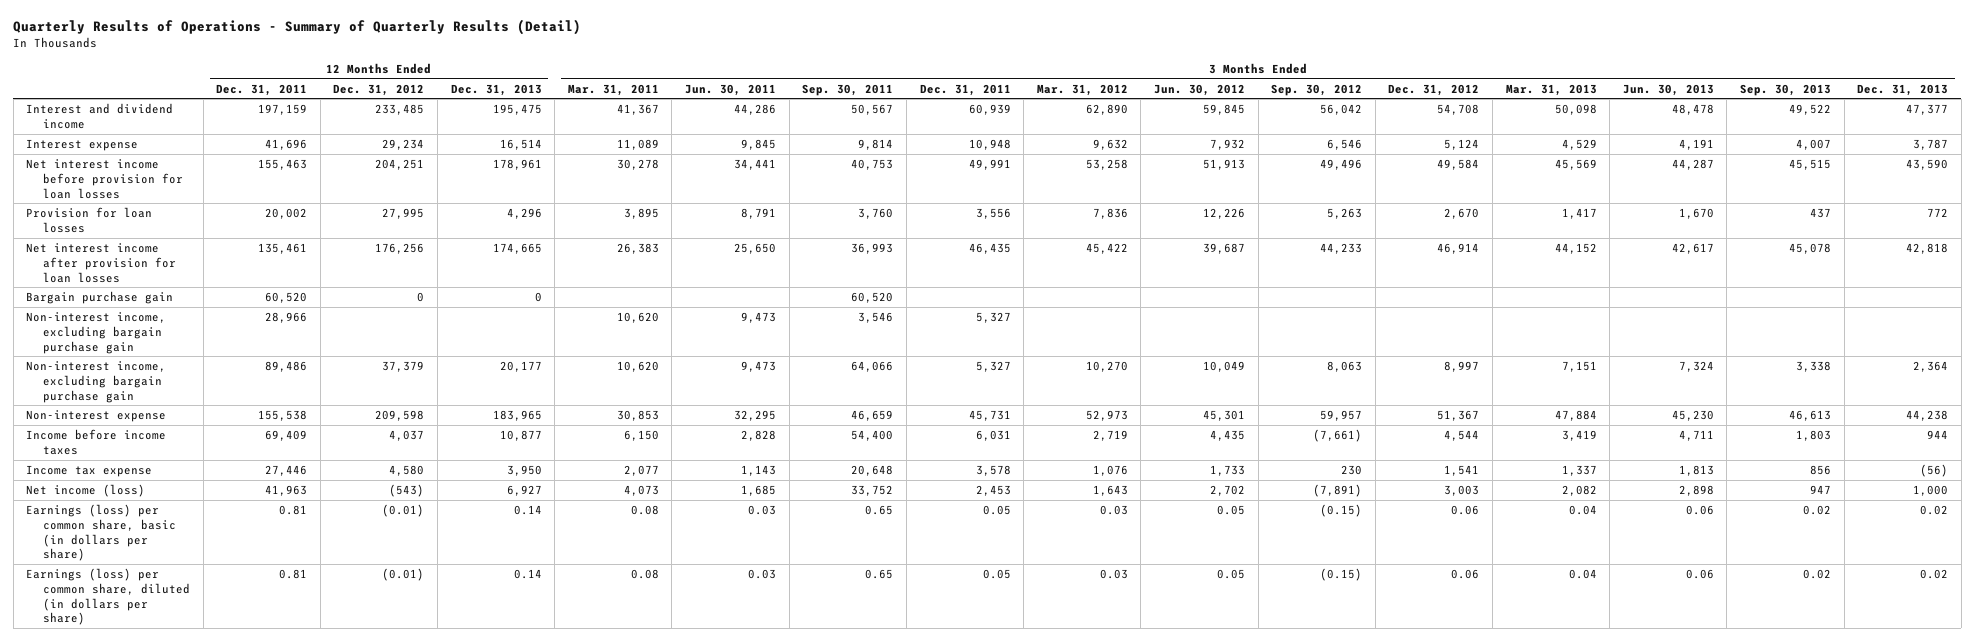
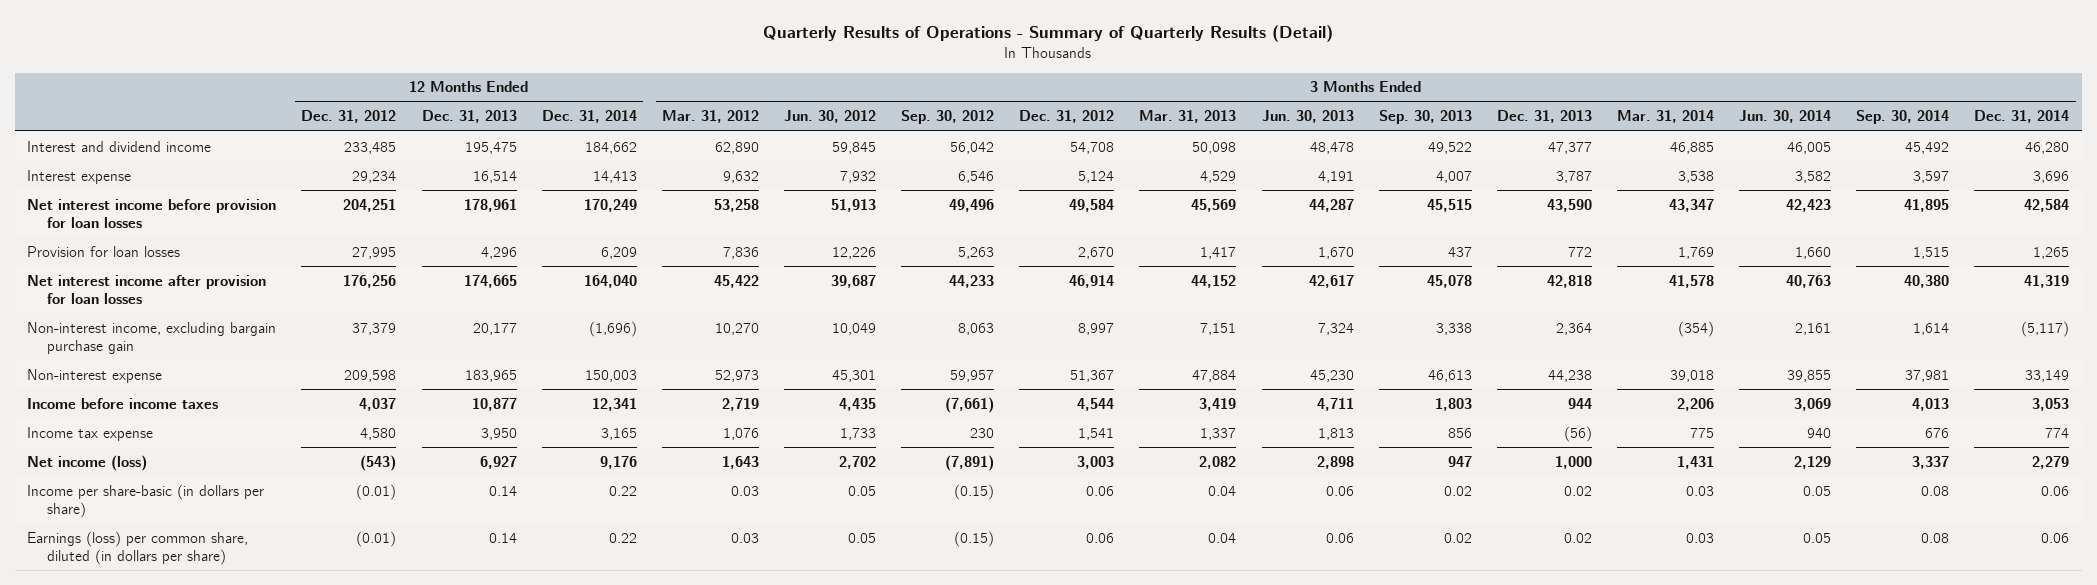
[216,83,308,96] Dec. 31, 2011 -> none
[567,83,659,96] Mar. 31, 2011 -> none
[685,83,777,96] Jun. 30, 2011 -> none
[802,83,894,96] Sep. 30, 2011 -> none
[919,83,1011,96] Dec. 31, 2011 -> none
none -> [541,110,637,124] Dec. 31, 2014
none -> [1616,110,1714,124] Mar. 31, 2014
none -> [1739,110,1832,124] Jun. 30, 2014
none -> [1856,110,1950,125] Sep. 30, 2014
none -> [1974,110,2070,124] Dec. 31, 2014
[26,291,174,305] Bargain purchase gain -> none
[26,312,167,354] Non-interest income, excluding bargain purchase gain -> none
[26,504,176,562] Earnings (loss) per common share, basic (in dollars per share) -> [27,483,265,518] Income per share-basic (in dollars per share)

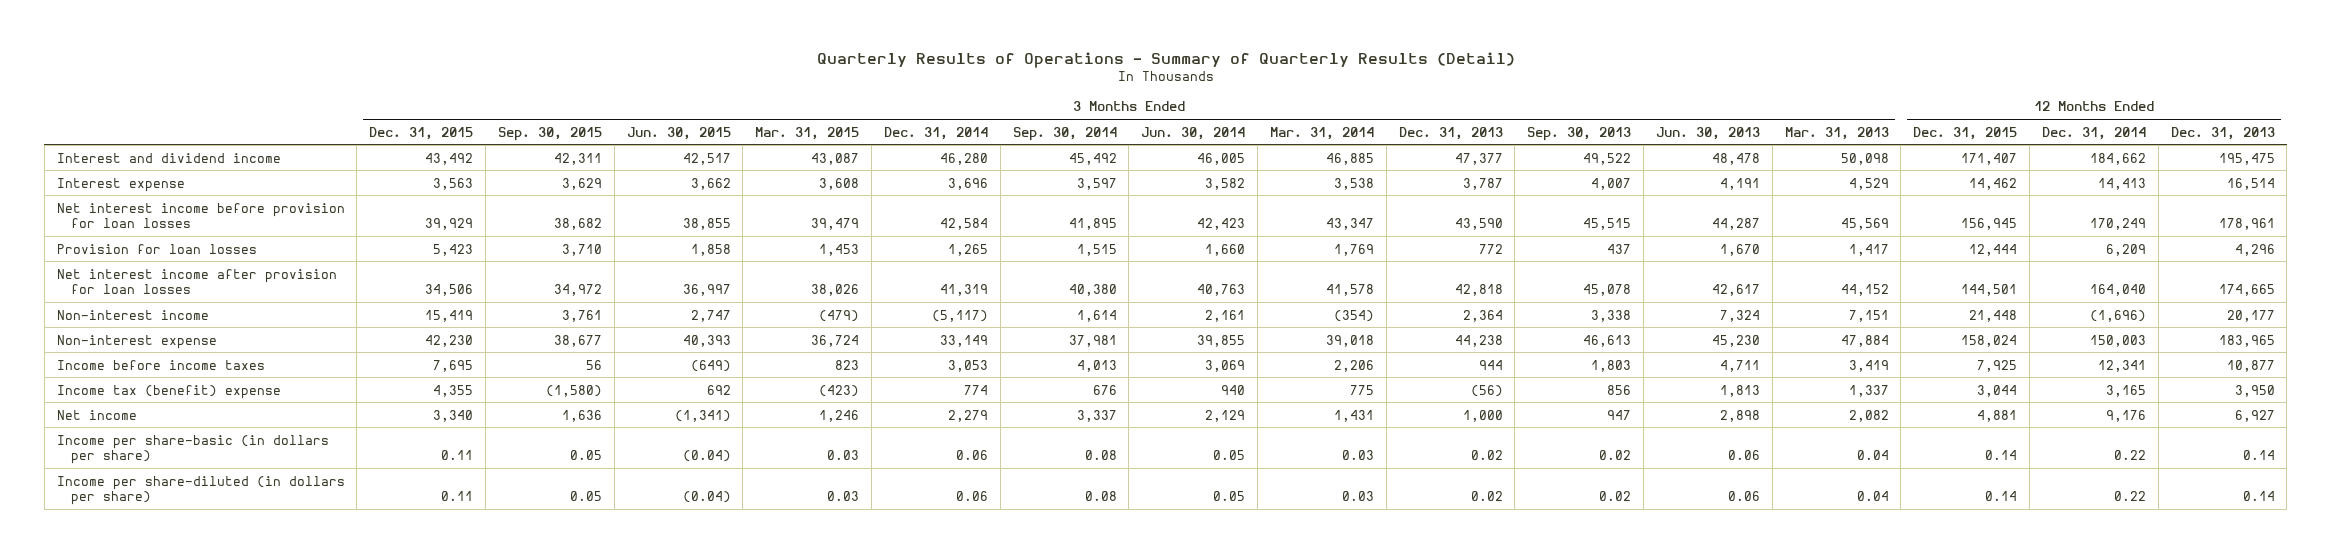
[301,110,397,124] Dec. 31, 2012 -> none
[661,110,759,124] Mar. 31, 2012 -> none
[783,110,876,124] Jun. 30, 2012 -> none
[901,110,995,125] Sep. 30, 2012 -> none
[1019,110,1115,124] Dec. 31, 2012 -> none
none -> [369,126,474,140] Dec. 31, 2015
none -> [497,126,602,141] Sep. 30, 2015
none -> [626,126,731,140] Jun. 30, 2015
none -> [755,126,860,140] Mar. 31, 2015
none -> [1913,126,2018,140] Dec. 31, 2015
[27,321,277,354] Non-interest income, excluding bargain purchase gain -> [56,309,209,320] Non-interest income
[27,426,154,441] Income tax expense -> [56,384,281,399] Income tax (benefit) expense
[27,454,148,471] Net income (loss) -> [56,409,137,420] Net income
[27,530,249,565] Earnings (loss) per common share, diluted (in dollars per share) -> [56,475,345,506] Income per share-diluted (in dollars per share)

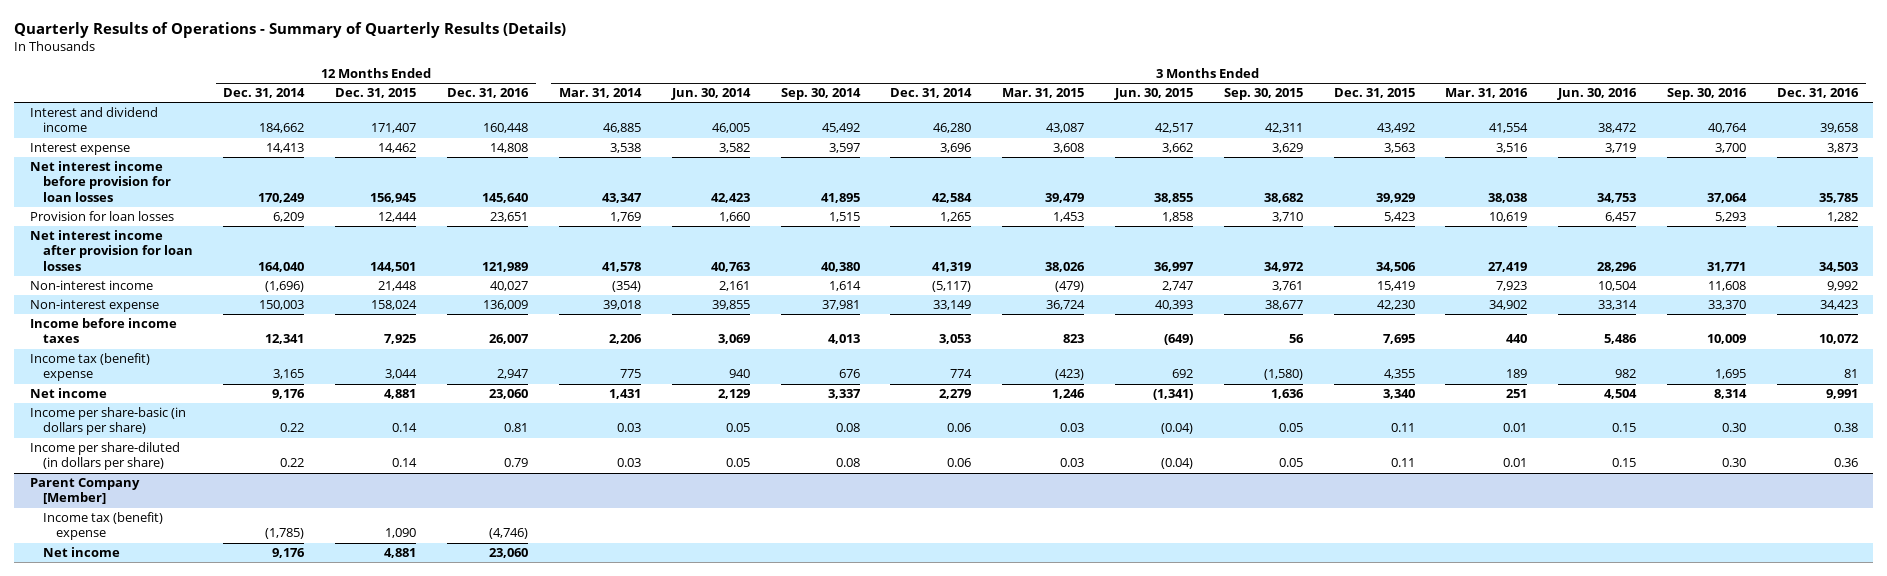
[816,51,1515,68] Quarterly Results of Operations - Summary of Quarterly Results (Detail) -> [14,21,567,38] Quarterly Results of Operations - Summary of Quarterly Results (Details)
[1398,126,1503,140] Dec. 31, 2013 -> none
[1527,126,1632,141] Sep. 30, 2013 -> none
[1655,126,1760,140] Jun. 30, 2013 -> none
[1784,126,1889,140] Mar. 31, 2013 -> none
[2170,126,2275,140] Dec. 31, 2013 -> none
none -> [447,88,530,99] Dec. 31, 2016
none -> [1445,88,1529,99] Mar. 31, 2016
none -> [1557,88,1638,101] Jun. 30, 2016
none -> [1667,88,1748,101] Sep. 30, 2016
none -> [1776,88,1859,99] Dec. 31, 2016
none -> [29,478,140,505] Parent Company [Member]
none -> [42,512,163,541] Income tax (benefit) expense
none -> [42,547,120,558] Net income

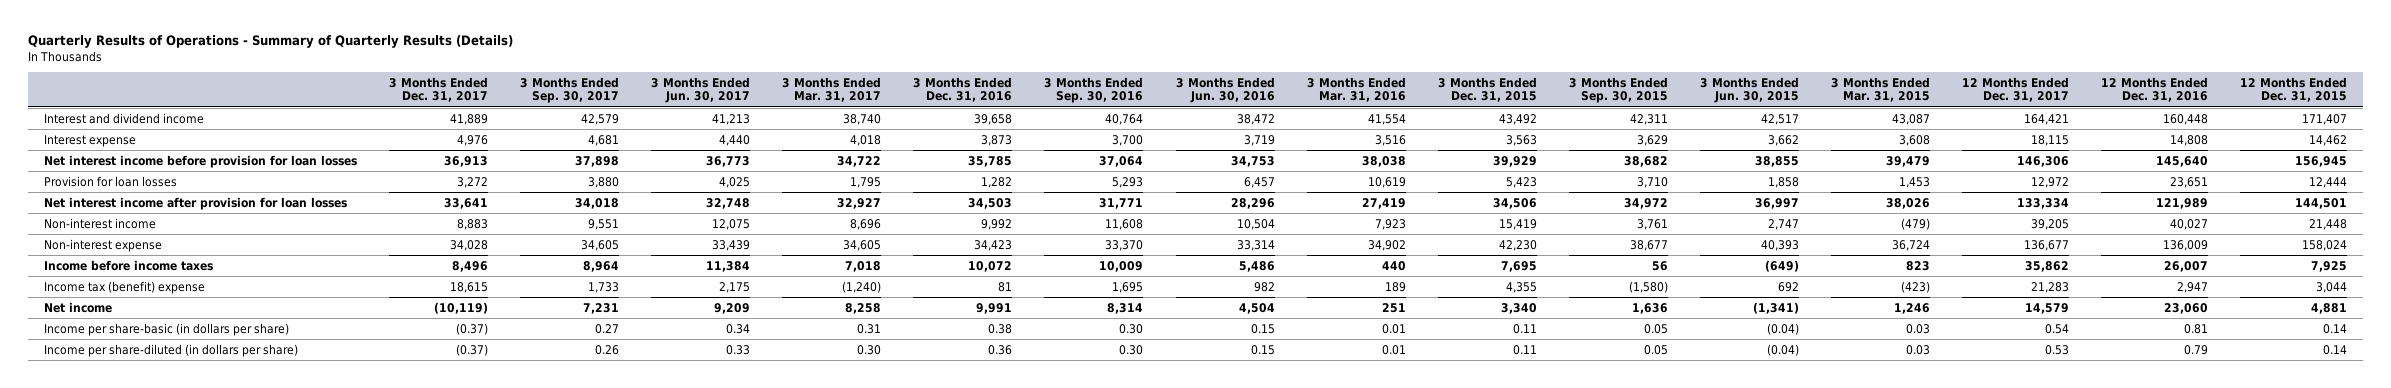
[223,88,306,99] Dec. 31, 2014 -> none
[558,88,642,99] Mar. 31, 2014 -> none
[670,88,751,101] Jun. 30, 2014 -> none
[780,88,861,101] Sep. 30, 2014 -> none
[890,88,973,99] Dec. 31, 2014 -> none
none -> [389,76,489,103] 3 Months Ended Dec. 31, 2017
none -> [520,76,620,104] 3 Months Ended Sep. 30, 2017
none -> [651,76,751,104] 3 Months Ended Jun. 30, 2017
none -> [782,76,882,103] 3 Months Ended Mar. 31, 2017
none -> [1961,76,2069,103] 12 Months Ended Dec. 31, 2017
[29,478,140,505] Parent Company [Member] -> none
[42,512,163,541] Income tax (benefit) expense -> none
[42,547,120,558] Net income -> none

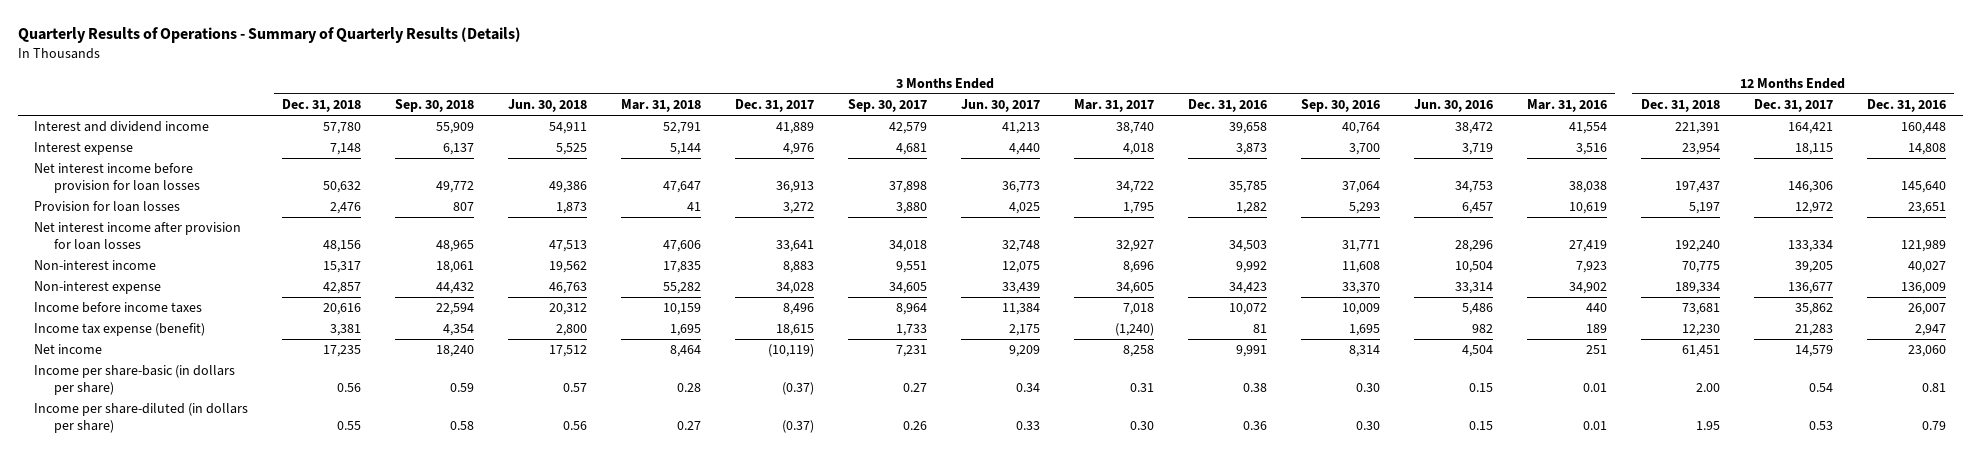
[1437,76,1537,103] 3 Months Ended Dec. 31, 2015 -> none
[1568,76,1668,104] 3 Months Ended Sep. 30, 2015 -> none
[1699,76,1799,104] 3 Months Ended Jun. 30, 2015 -> none
[1830,76,1930,103] 3 Months Ended Mar. 31, 2015 -> none
[2240,76,2348,103] 12 Months Ended Dec. 31, 2015 -> none
none -> [282,99,362,113] Dec. 31, 2018
none -> [395,99,475,113] Sep. 30, 2018
none -> [508,99,588,113] Jun. 30, 2018
none -> [621,99,702,113] Mar. 31, 2018
none -> [1640,99,1720,113] Dec. 31, 2018
[44,280,206,294] Income tax (benefit) expense -> [34,323,206,337] Income tax expense (benefit)

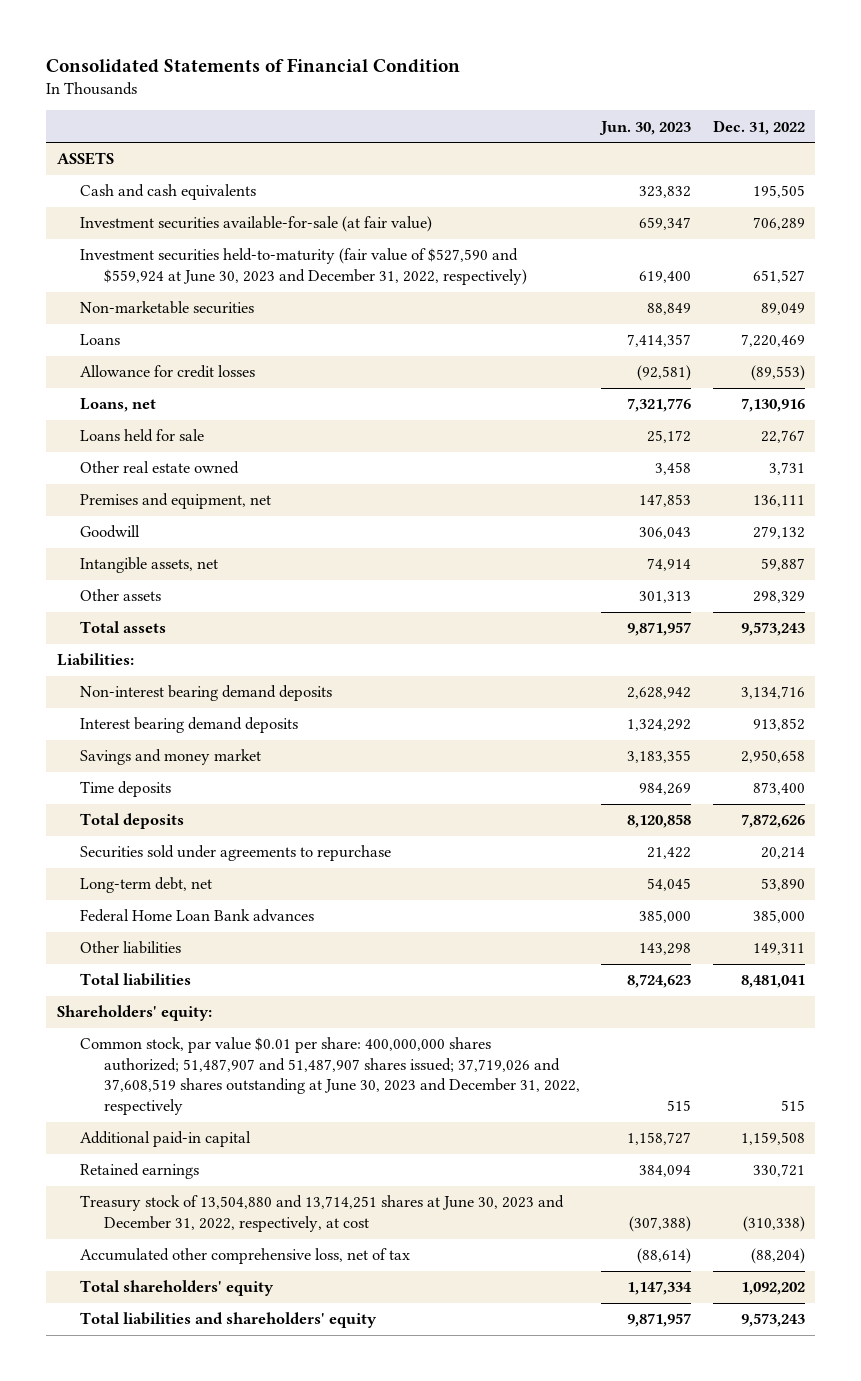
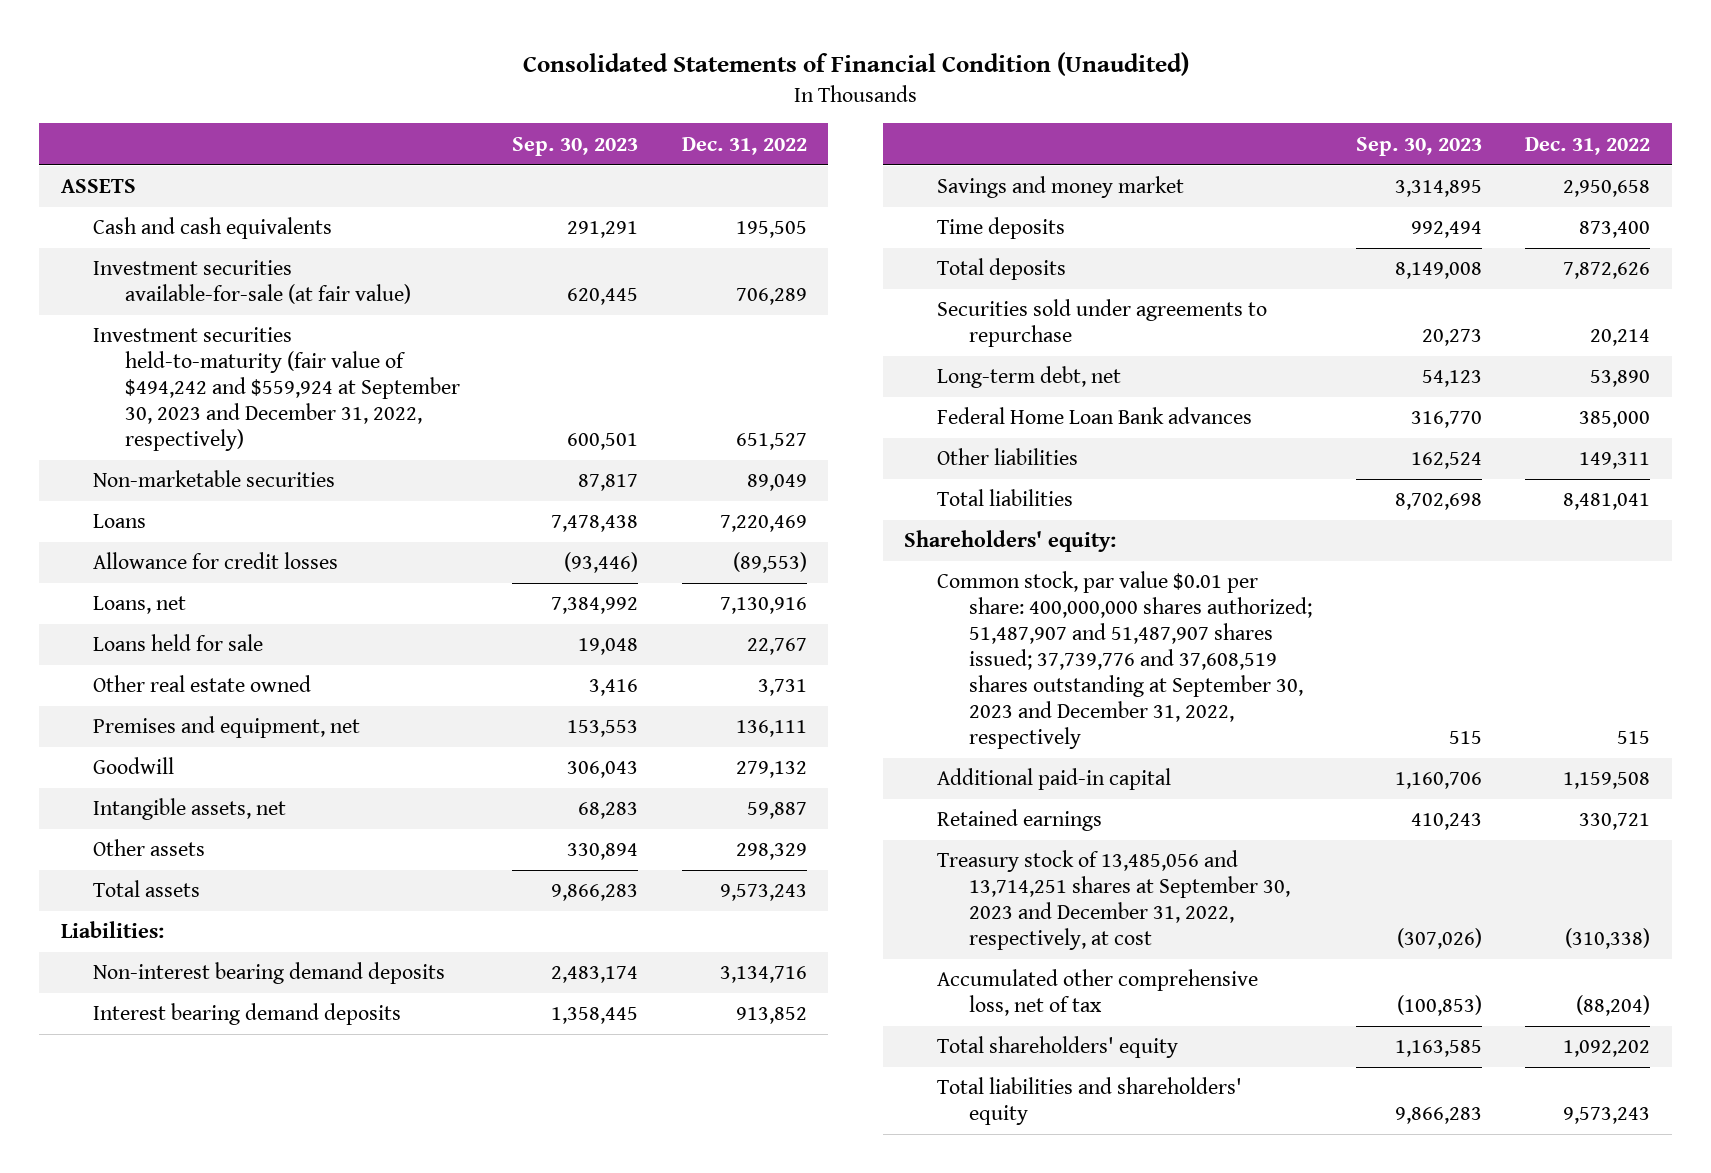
[46,57,461,73] Consolidated Statements of Financial Condition -> [522,52,1189,77] Consolidated Statements of Financial Condition (Unaudited)
[599,120,692,135] Jun. 30, 2023 -> none
none -> [511,136,638,156] Sep. 30, 2023
[80,248,527,285] Investment securities held-to-maturity (fair value of $527,590 and $559,924 at June 30, 2023 and December 31, 2022, respectively) -> [92,327,461,452] Investment securities held-to-maturity (fair value of $494,242 and $559,924 at September 30, 2023 and December 31, 2022, respectively)
[80,1037,580,1115] Common stock, par value $0.01 per share: 400,000,000 shares authorized; 51,487,907 and 51,487,907 shares issued; 37,719,026 and 37,608,519 shares outstanding at June 30, 2023 and December 31, 2022, respectively -> [936,571,1312,750] Common stock, par value $0.01 per share: 400,000,000 shares authorized; 51,487,907 and 51,487,907 shares issued; 37,739,776 and 37,608,519 shares outstanding at September 30, 2023 and December 31, 2022, respectively
[80,1195,565,1232] Treasury stock of 13,504,880 and 13,714,251 shares at June 30, 2023 and December 31, 2022, respectively, at cost -> [936,850,1290,951] Treasury stock of 13,485,056 and 13,714,251 shares at September 30, 2023 and December 31, 2022, respectively, at cost

